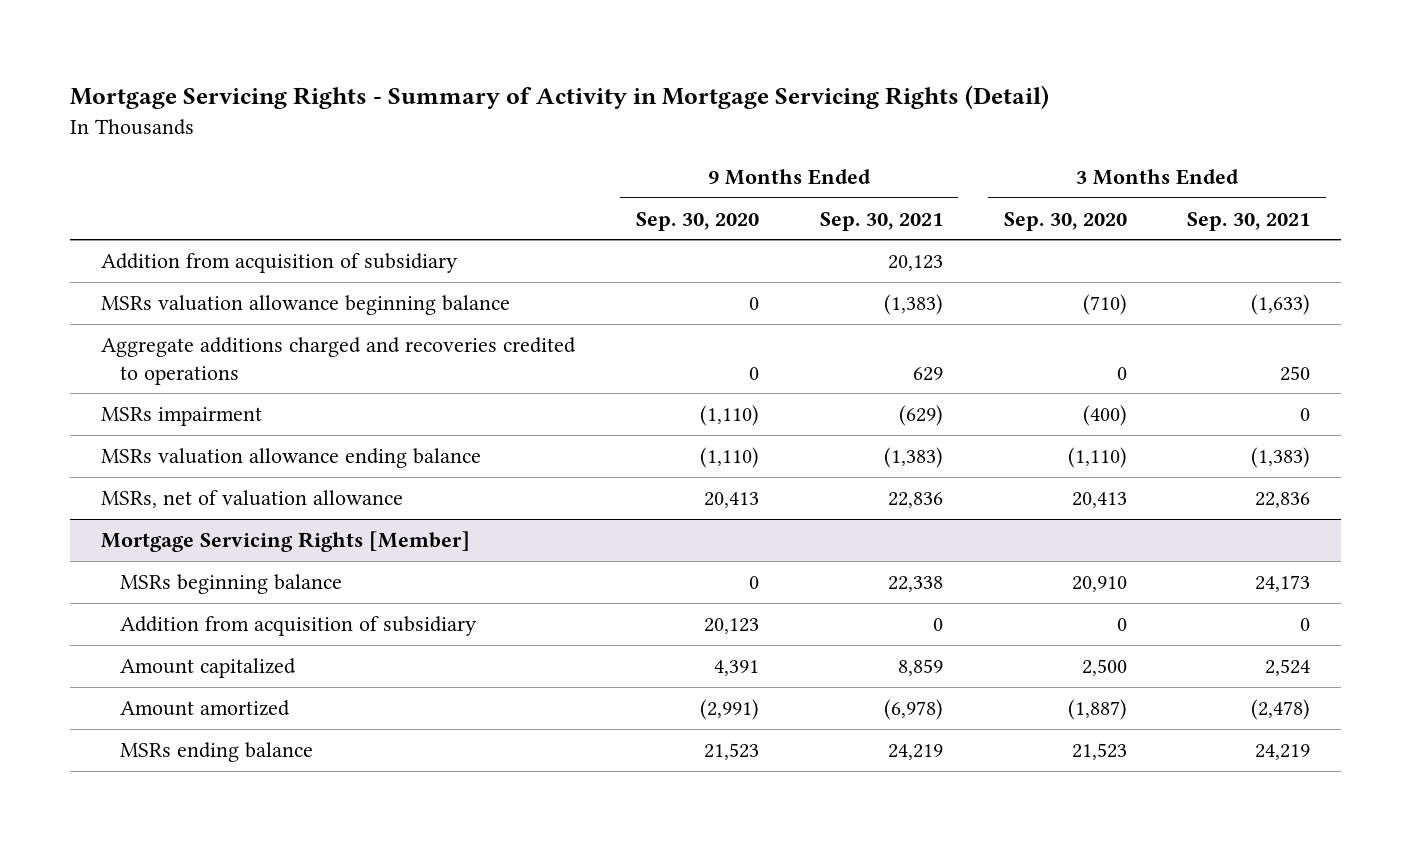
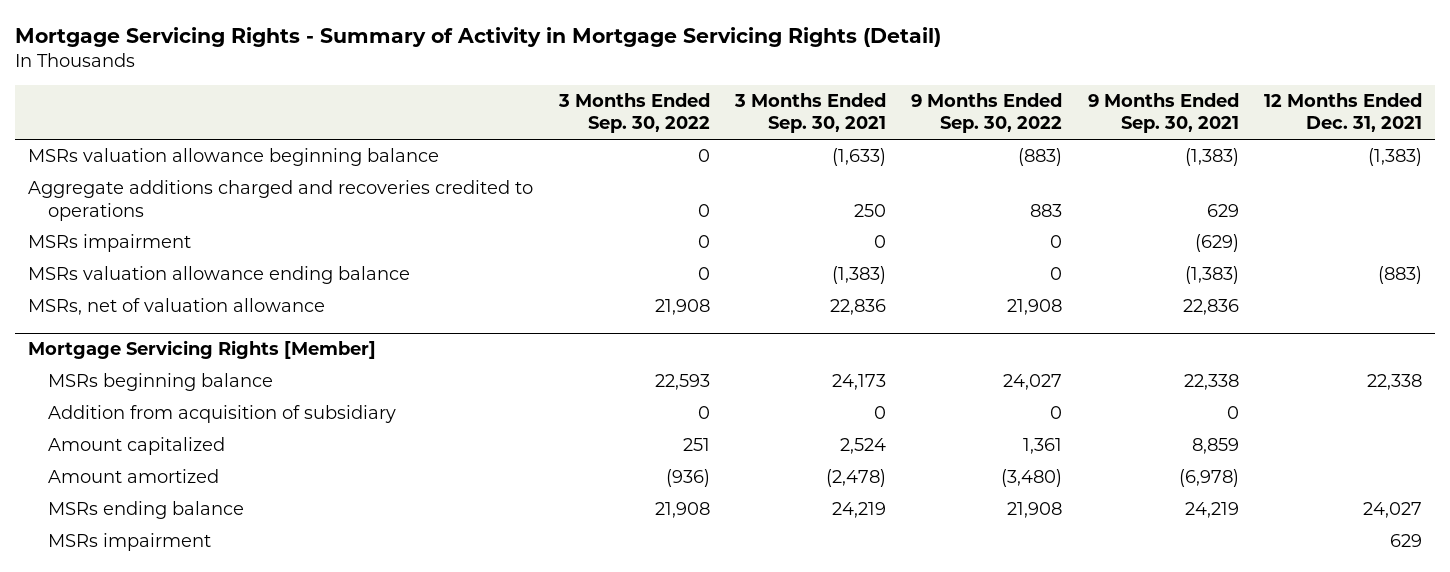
[635,211,759,231] Sep. 30, 2020 -> none
[1003,211,1127,231] Sep. 30, 2020 -> none
none -> [557,93,710,134] 3 Months Ended Sep. 30, 2022
none -> [911,93,1063,134] 9 Months Ended Sep. 30, 2022
none -> [1264,93,1423,133] 12 Months Ended Dec. 31, 2021
[100,252,458,273] Addition from acquisition of subsidiary -> none
none -> [47,533,211,552] MSRs impairment

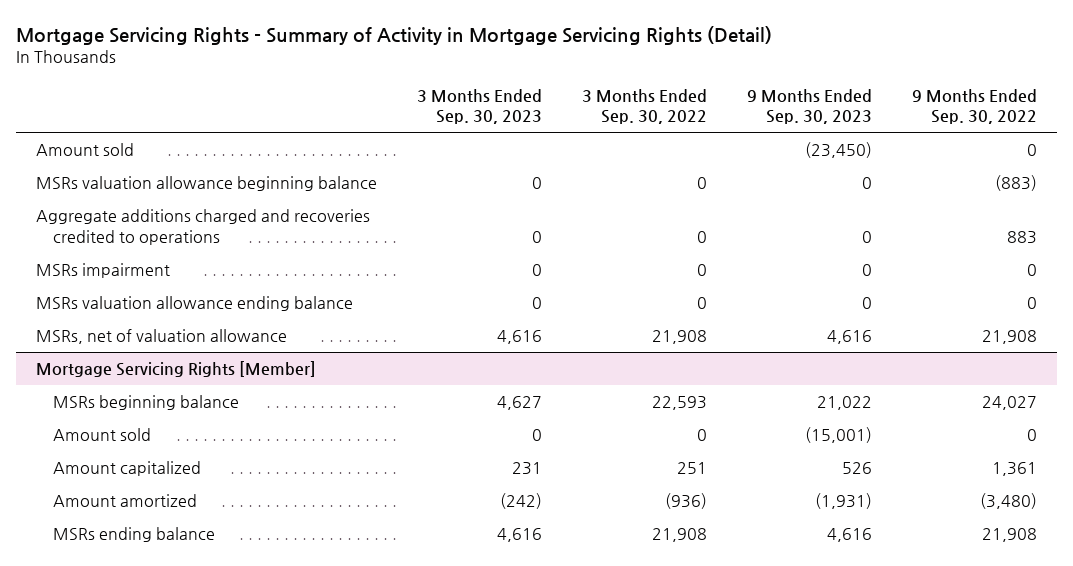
[733,93,886,134] 3 Months Ended Sep. 30, 2021 -> none
[1087,93,1239,134] 9 Months Ended Sep. 30, 2021 -> none
[1264,93,1423,133] 12 Months Ended Dec. 31, 2021 -> none
none -> [417,88,543,125] 3 Months Ended Sep. 30, 2023
none -> [747,88,873,125] 9 Months Ended Sep. 30, 2023
none -> [36,143,135,157] Amount sold
[47,405,396,424] Addition from acquisition of subsidiary -> none
none -> [52,428,151,442] Amount sold
[47,533,211,552] MSRs impairment -> none

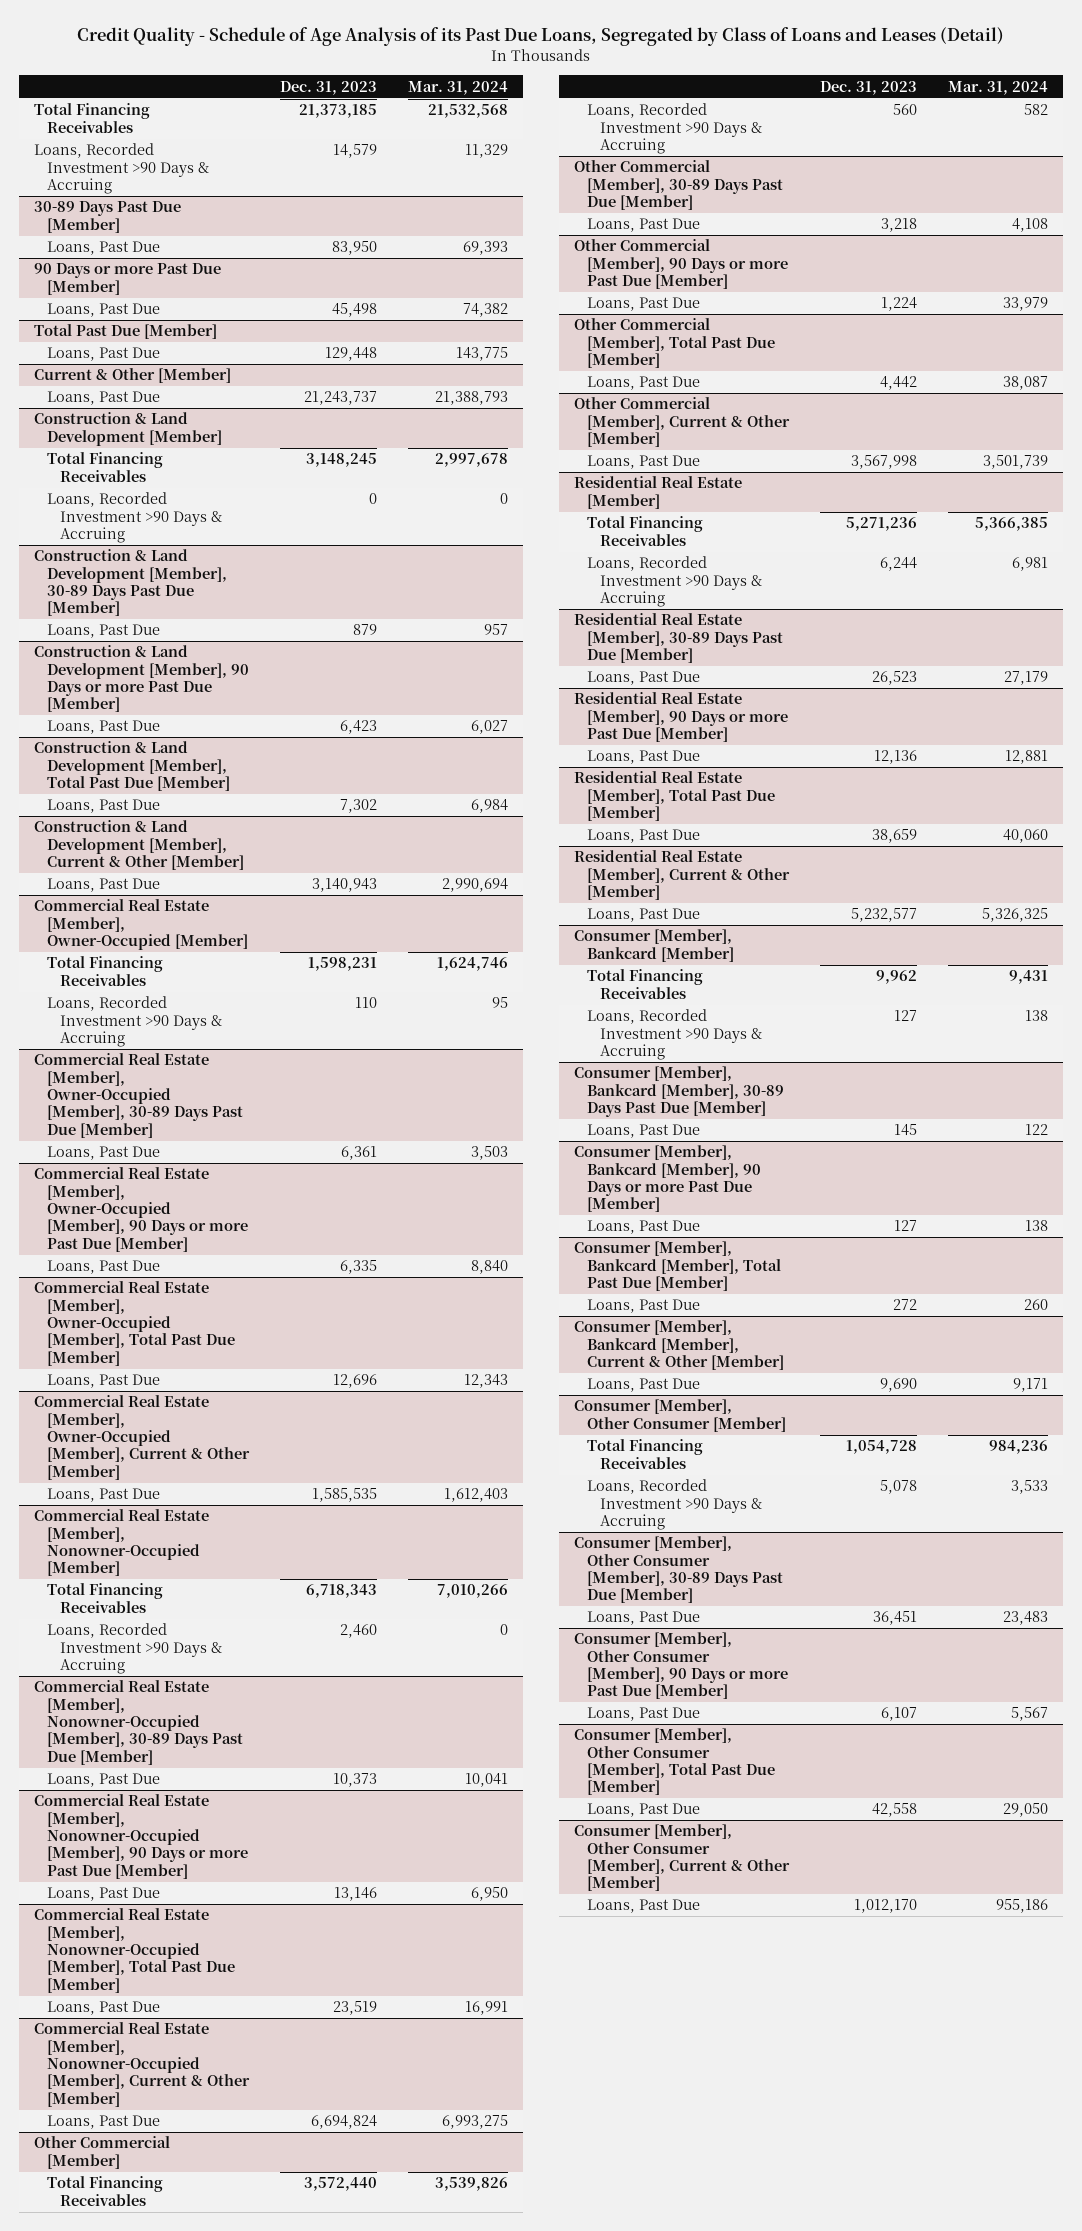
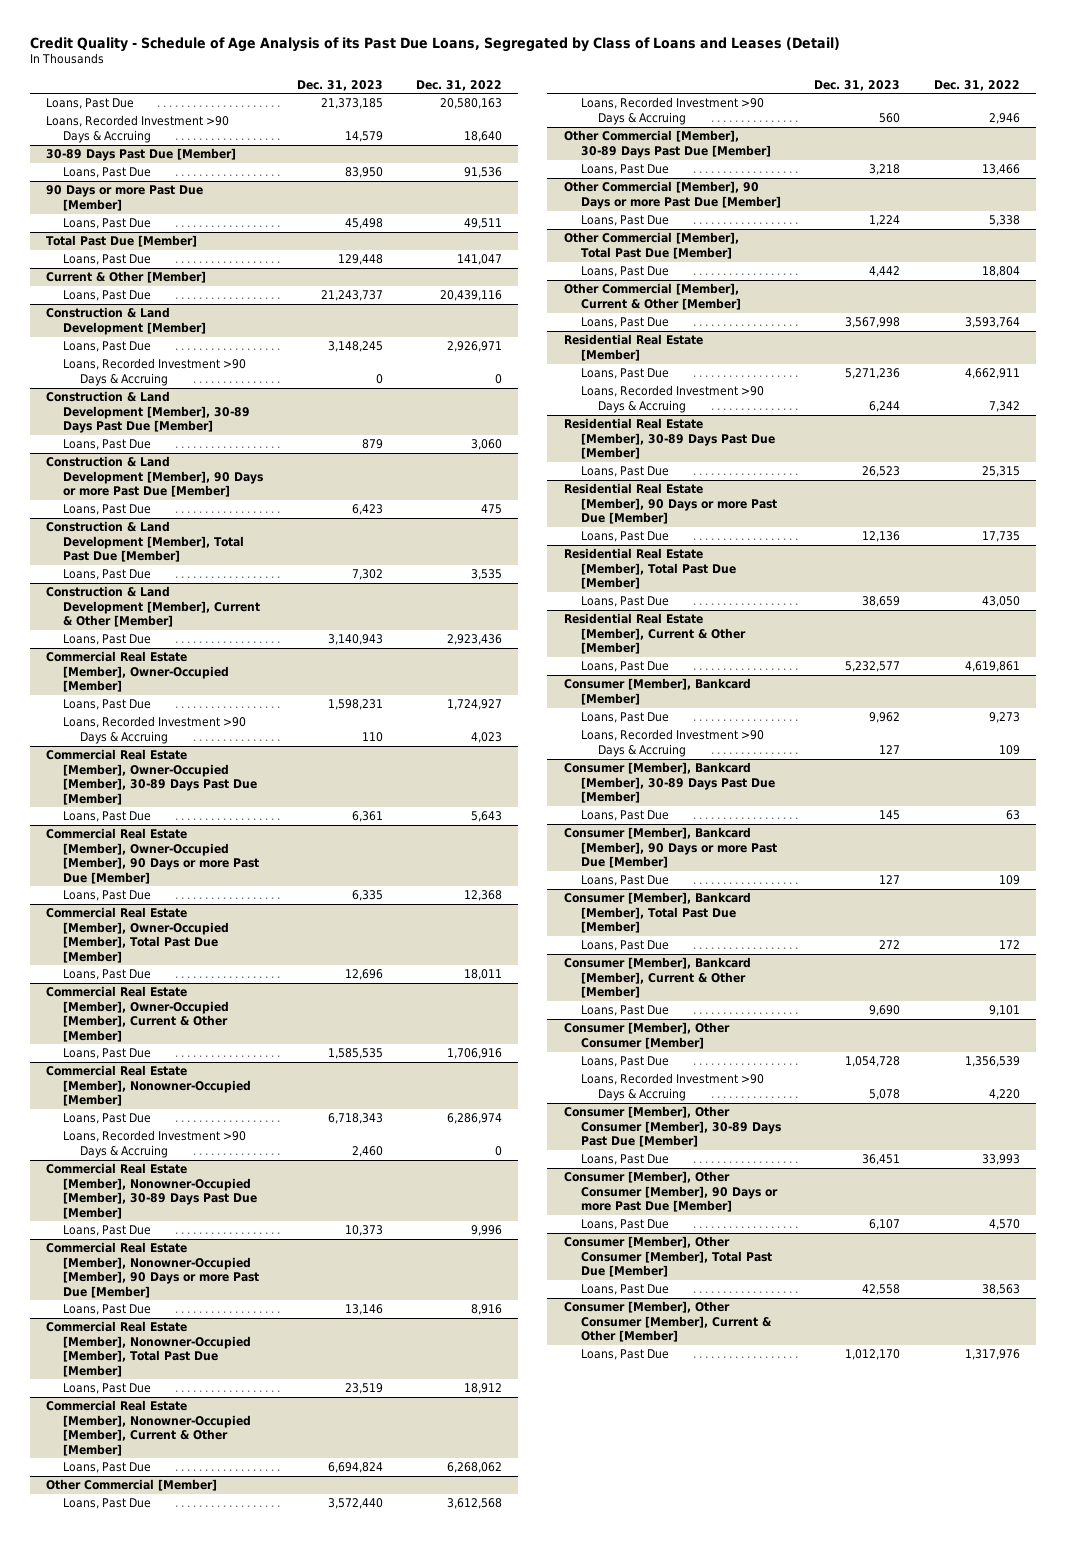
[407,80,508,95] Mar. 31, 2024 -> none
none -> [415,79,502,91] Dec. 31, 2022
[34,103,151,133] Total Financing Receivables -> [46,98,135,110] Loans, Past Due
[47,452,164,482] Total Financing Receivables -> [63,341,152,353] Loans, Past Due
[47,956,164,986] Total Financing Receivables -> [63,699,152,711] Loans, Past Due
[47,1583,164,1613] Total Financing Receivables -> [63,1113,152,1125] Loans, Past Due
[47,2176,164,2206] Total Financing Receivables -> [63,1498,152,1510] Loans, Past Due
[587,516,704,546] Total Financing Receivables -> [581,368,670,380] Loans, Past Due
[587,969,704,999] Total Financing Receivables -> [581,712,670,724] Loans, Past Due
[587,1439,704,1469] Total Financing Receivables -> [581,1056,670,1068] Loans, Past Due

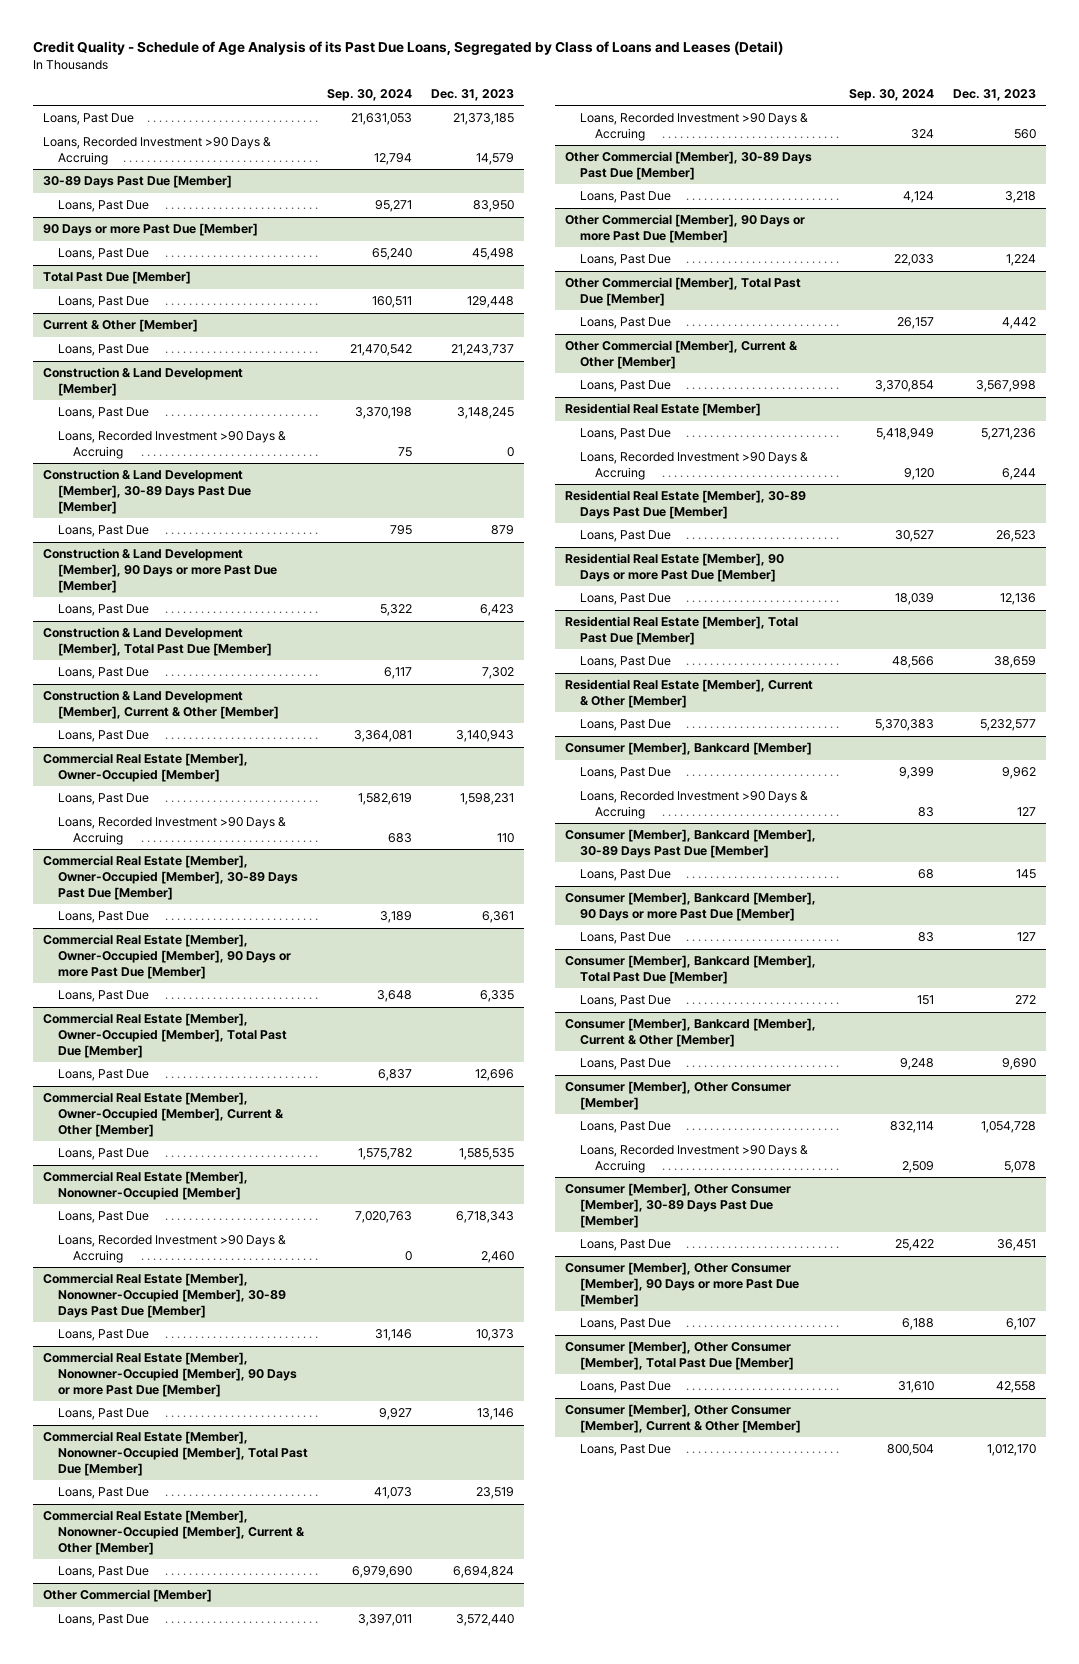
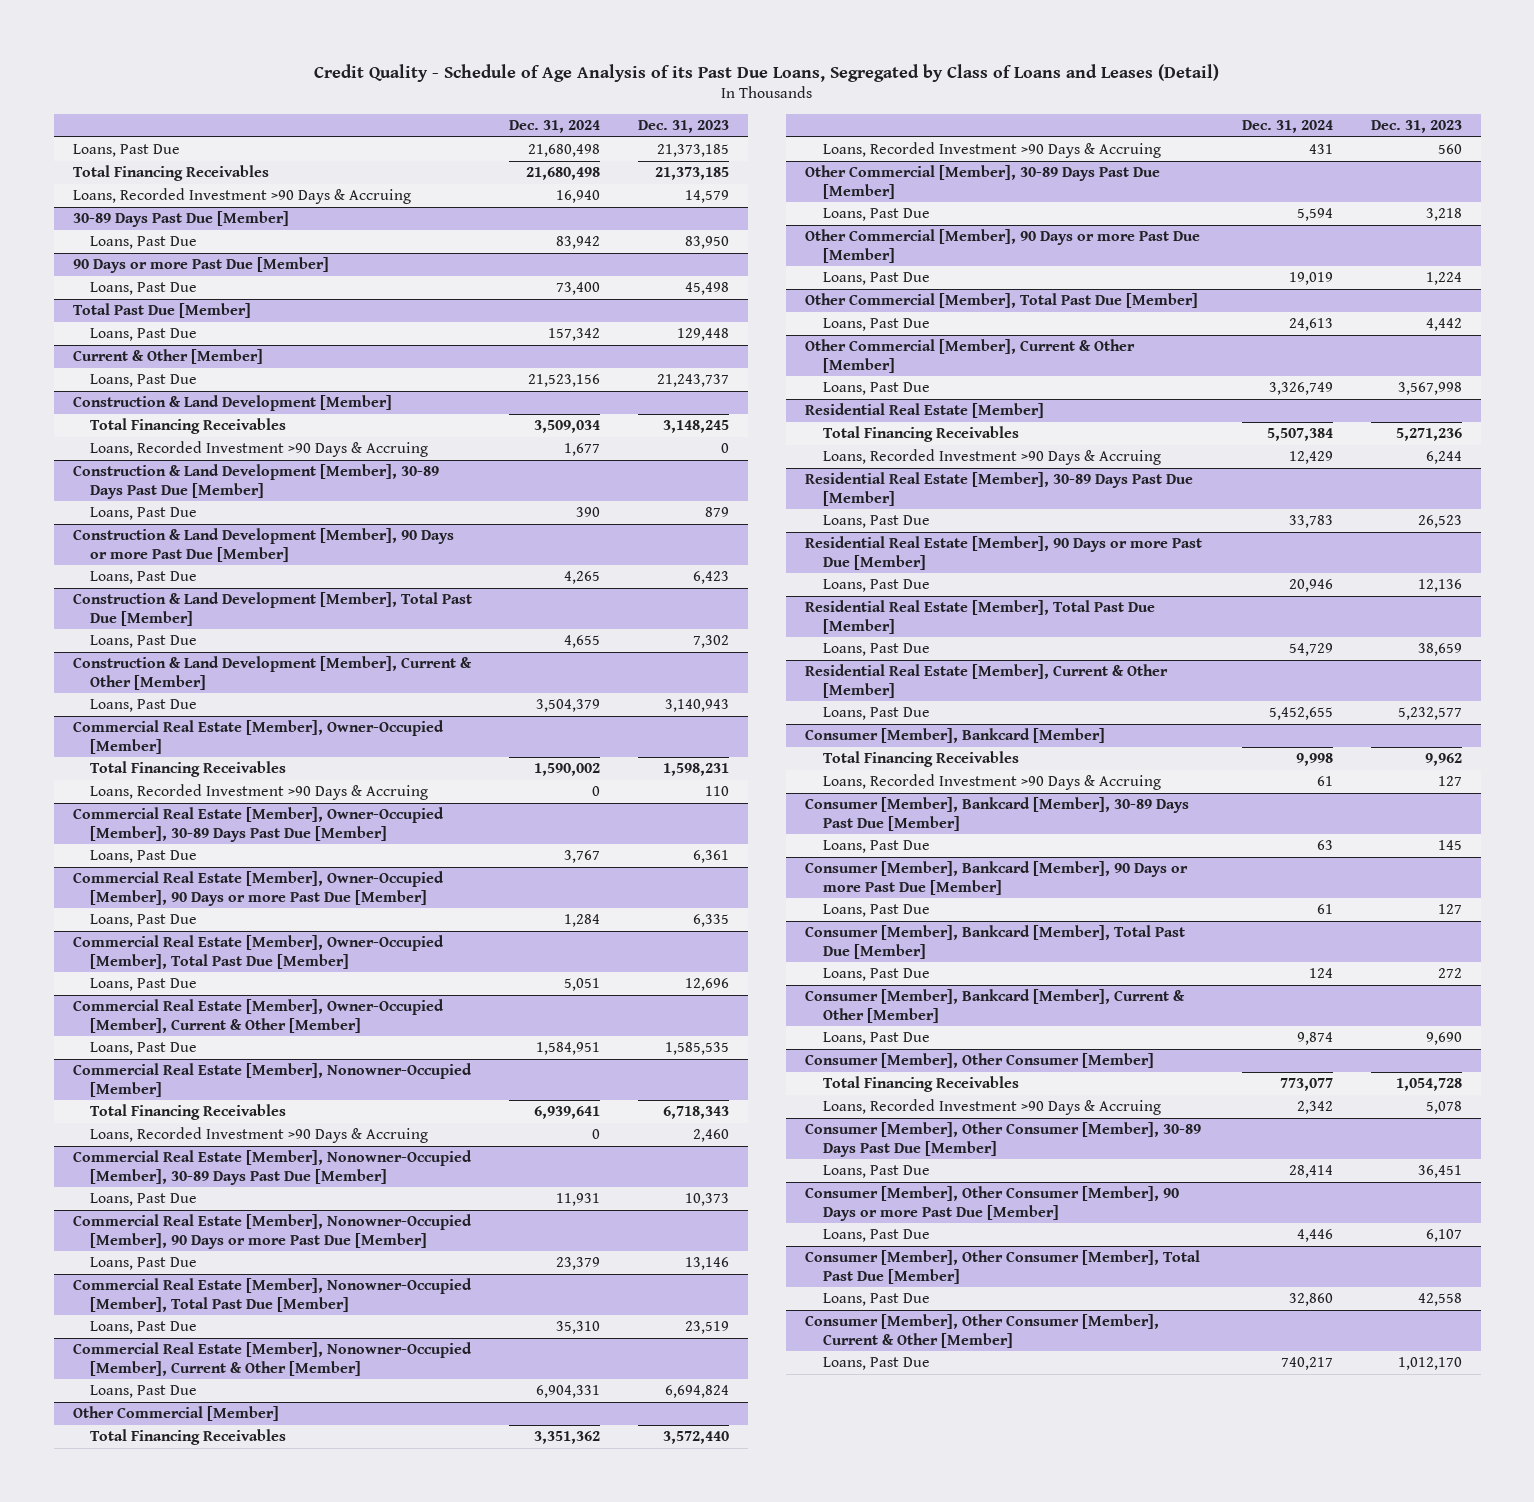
[327,88,413,101] Sep. 30, 2024 -> none
none -> [509,119,601,133] Dec. 31, 2024
none -> [72,165,269,182] Total Financing Receivables
[57,407,149,420] Loans, Past Due -> [90,418,287,435] Total Financing Receivables
[57,793,149,806] Loans, Past Due -> [90,761,287,778] Total Financing Receivables
[57,1211,149,1224] Loans, Past Due -> [90,1104,287,1121] Total Financing Receivables
[57,1614,149,1627] Loans, Past Due -> [90,1429,287,1446] Total Financing Receivables
[579,428,671,441] Loans, Past Due -> [822,426,1019,443] Total Financing Receivables
[579,767,671,780] Loans, Past Due -> [822,751,1019,768] Total Financing Receivables
[579,1121,671,1134] Loans, Past Due -> [822,1076,1019,1093] Total Financing Receivables

